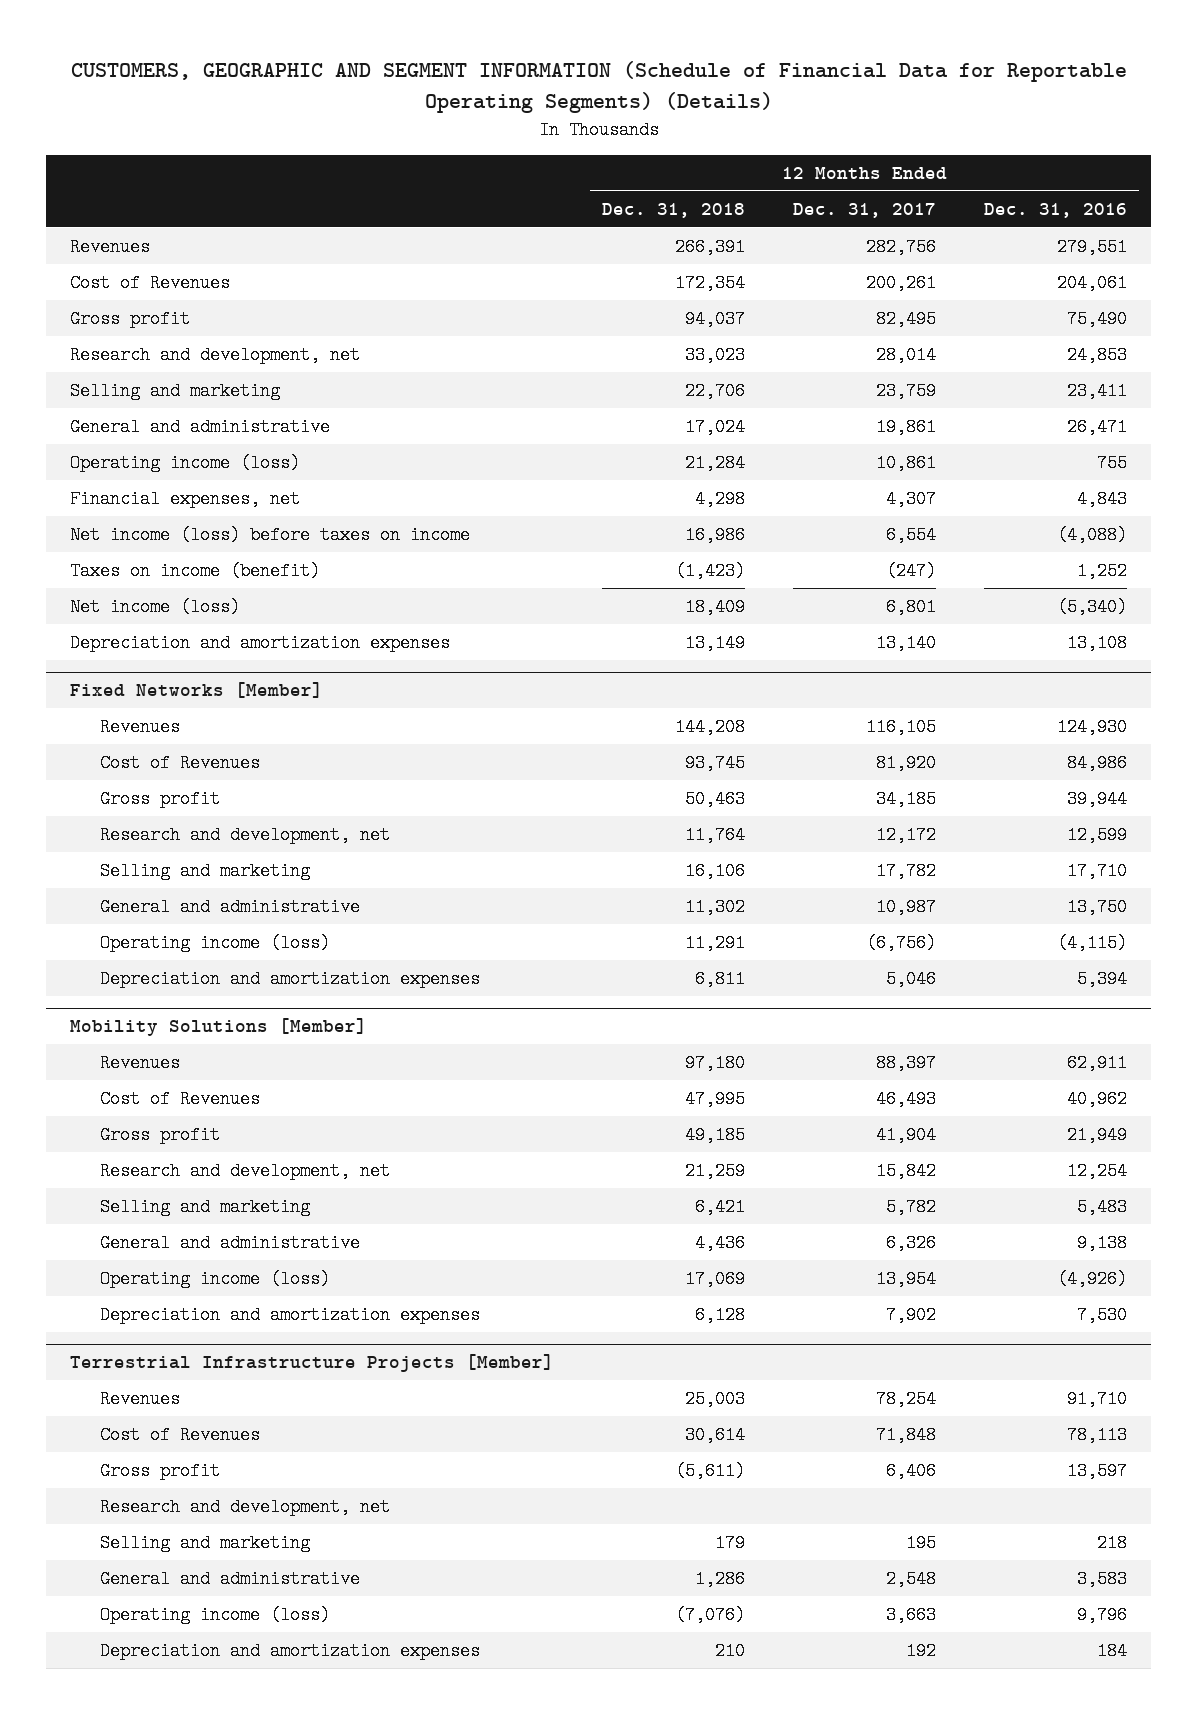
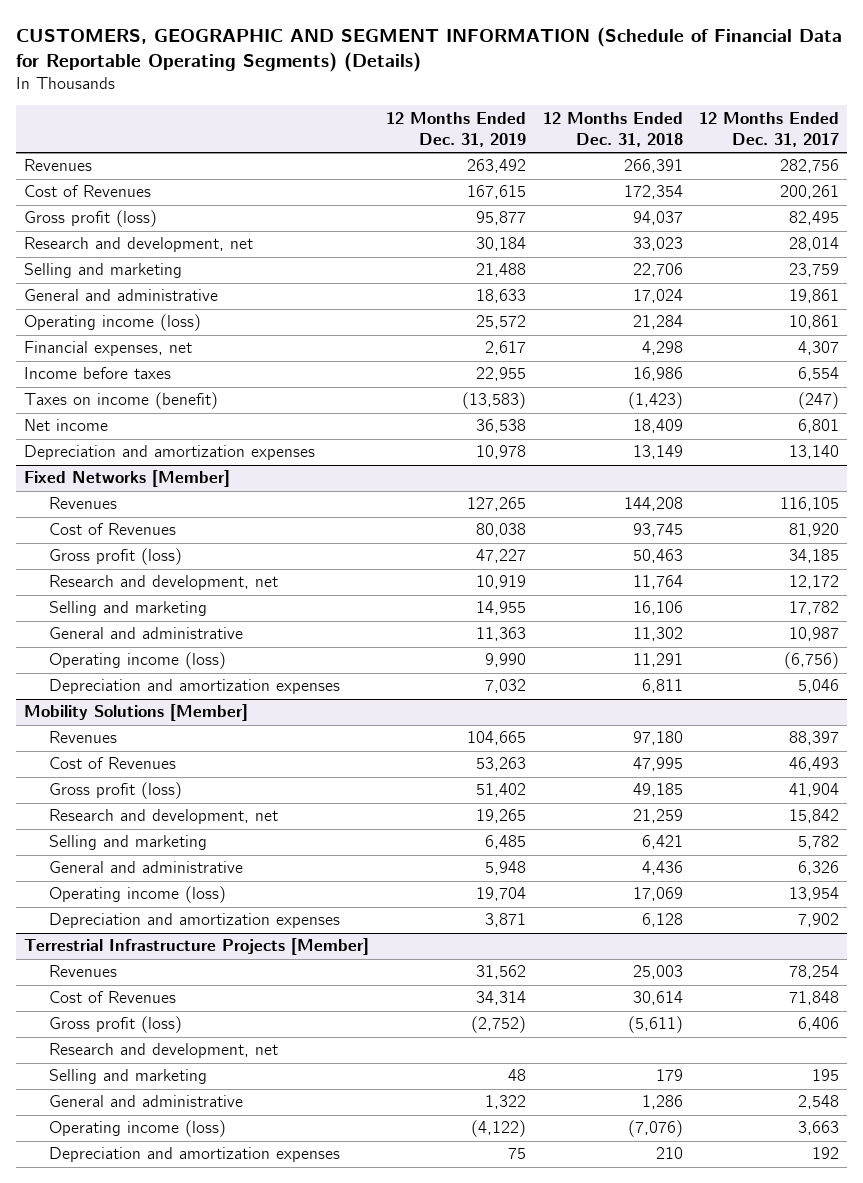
[984,203,1128,219] Dec. 31, 2016 -> none
none -> [385,111,526,147] 12 Months Ended Dec. 31, 2019
[70,310,191,329] Gross profit -> [24,210,158,228] Gross profit (loss)
[70,526,471,545] Net income (loss) before taxes on income -> [24,367,172,380] Income before taxes
[70,598,241,617] Net income (loss) -> [24,419,109,432] Net income
[99,790,220,809] Gross profit -> [48,548,182,566] Gross profit (loss)
[99,1126,220,1145] Gross profit -> [48,782,182,800] Gross profit (loss)
[99,1462,220,1481] Gross profit -> [48,1016,182,1034] Gross profit (loss)

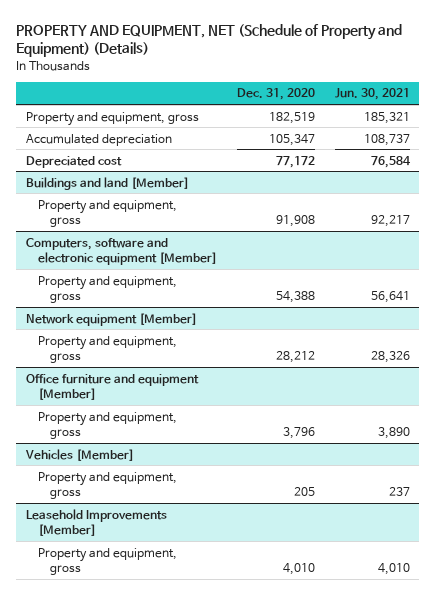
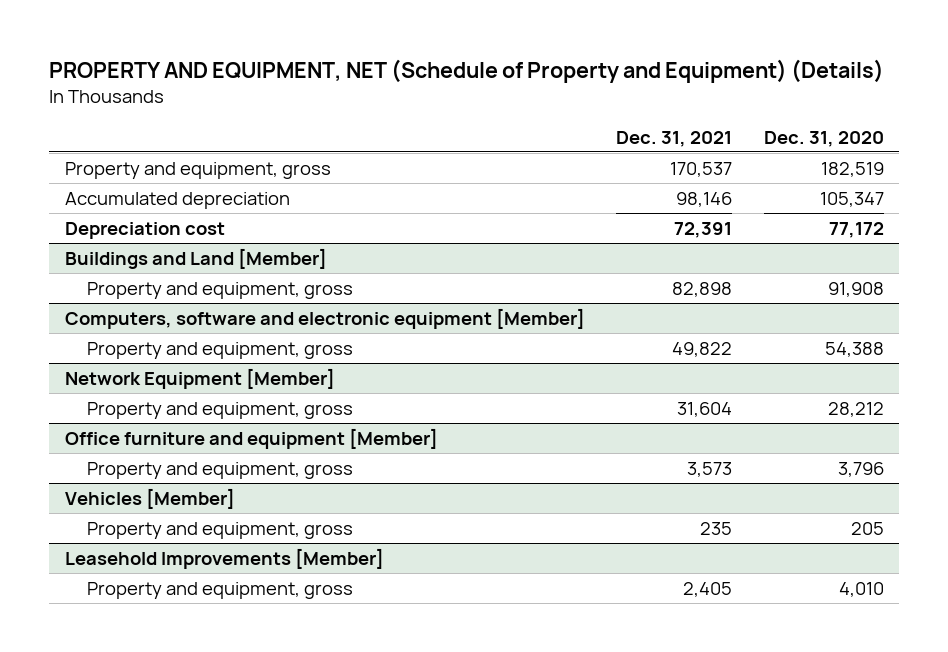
[334,88,410,101] Jun. 30, 2021 -> none
none -> [616,130,733,147] Dec. 31, 2021
[25,155,122,168] Depreciated cost -> [64,221,225,239] Depreciation cost
[25,176,189,190] Buildings and land [Member] -> [64,247,327,269] Buildings and Land [Member]
[25,312,197,326] Network equipment [Member] -> [64,367,335,389] Network Equipment [Member]

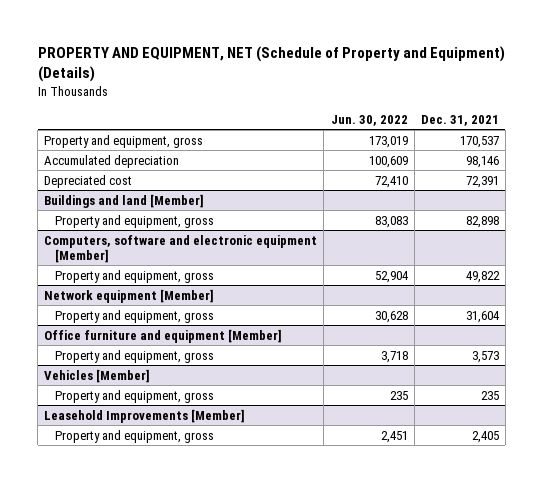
[763,130,884,147] Dec. 31, 2020 -> none
none -> [330,114,408,126] Jun. 30, 2022
[64,221,225,239] Depreciation cost -> [44,174,133,188] Depreciated cost
[64,247,327,269] Buildings and Land [Member] -> [44,193,205,208] Buildings and land [Member]
[64,367,335,389] Network Equipment [Member] -> [44,288,215,303] Network equipment [Member]

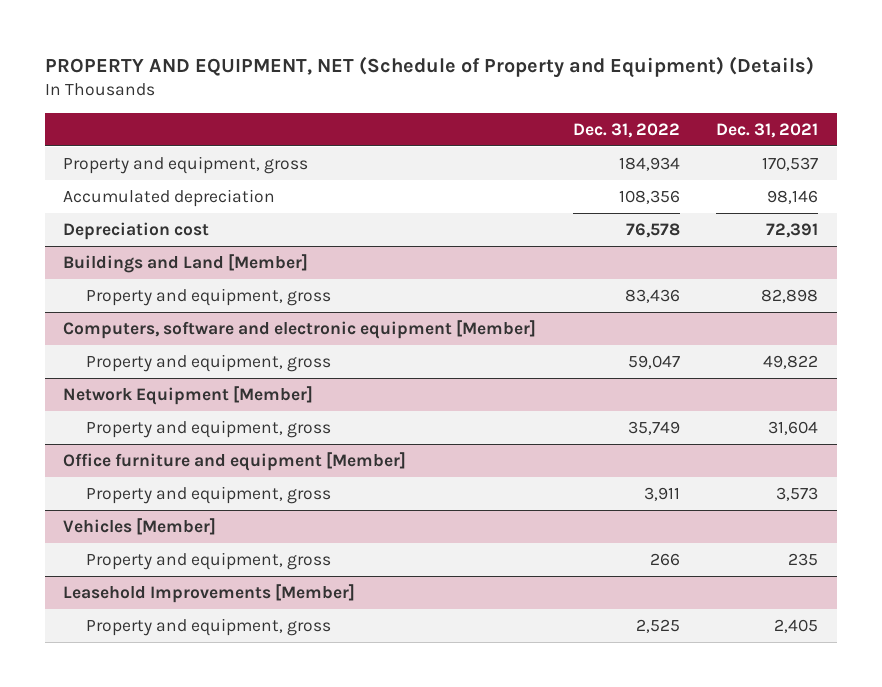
[330,114,408,126] Jun. 30, 2022 -> none
none -> [572,122,680,138] Dec. 31, 2022
[44,174,133,188] Depreciated cost -> [63,221,210,240] Depreciation cost
[44,193,205,208] Buildings and land [Member] -> [63,253,309,273] Buildings and Land [Member]
[44,288,215,303] Network equipment [Member] -> [63,385,314,405] Network Equipment [Member]

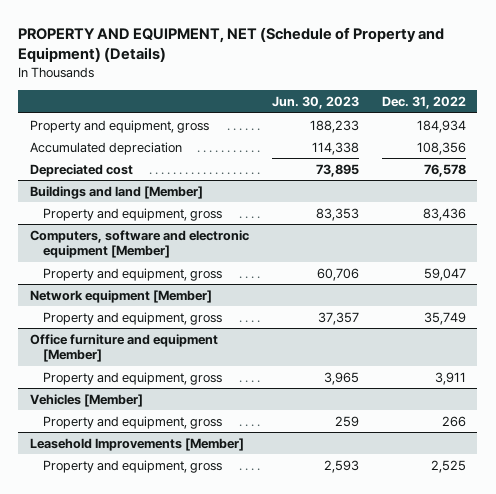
[716,122,819,138] Dec. 31, 2021 -> none
none -> [271,96,359,110] Jun. 30, 2023
[63,221,210,240] Depreciation cost -> [29,163,133,177] Depreciated cost
[63,253,309,273] Buildings and Land [Member] -> [29,185,203,199] Buildings and land [Member]
[63,385,314,405] Network Equipment [Member] -> [29,289,212,303] Network equipment [Member]

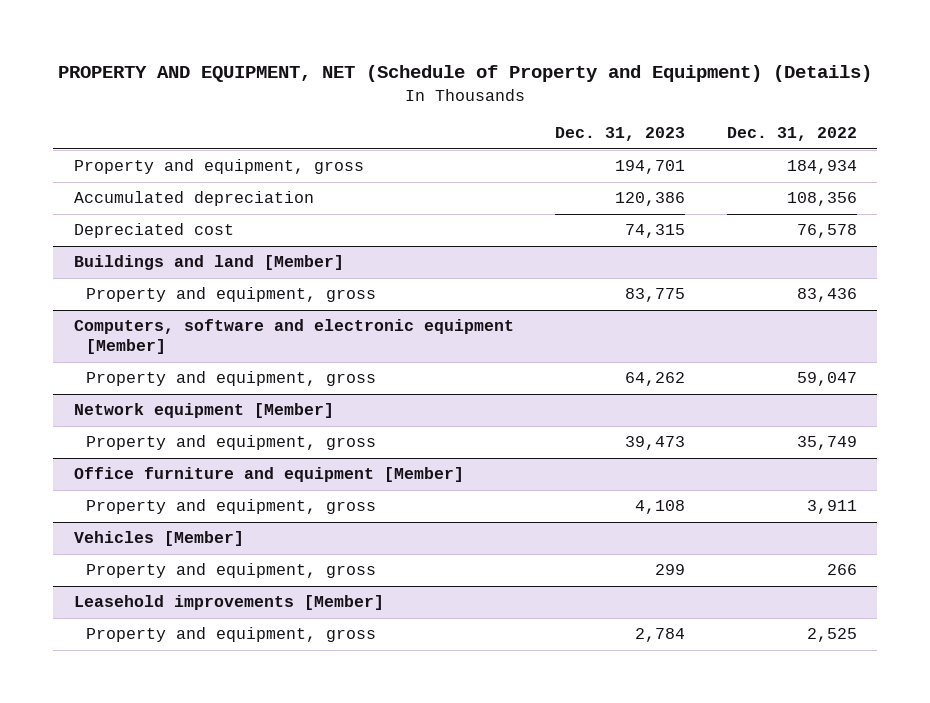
[271,96,359,110] Jun. 30, 2023 -> none
none -> [555,127,686,142] Dec. 31, 2023
[29,437,244,451] Leasehold Improvements [Member] -> [73,595,384,611] Leasehold improvements [Member]

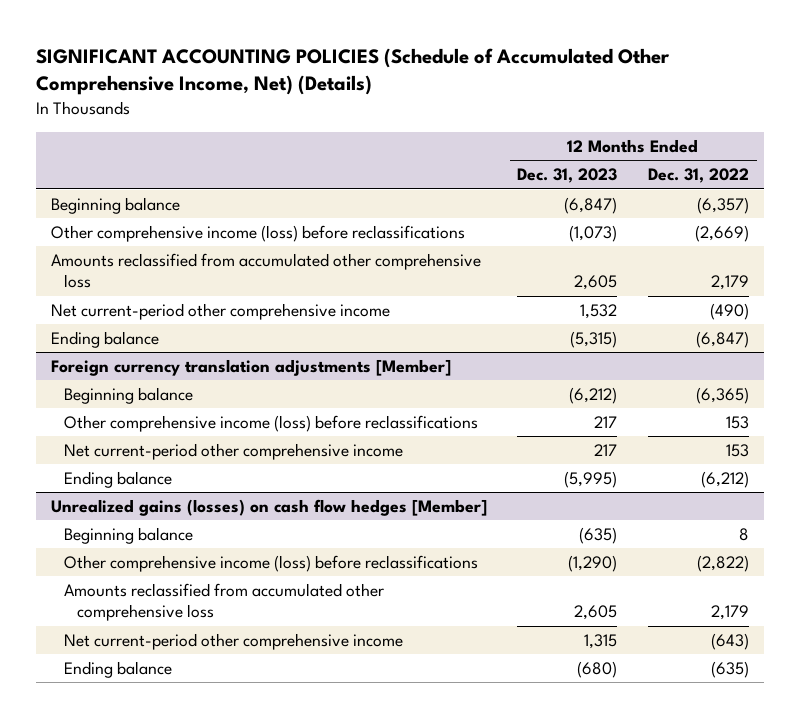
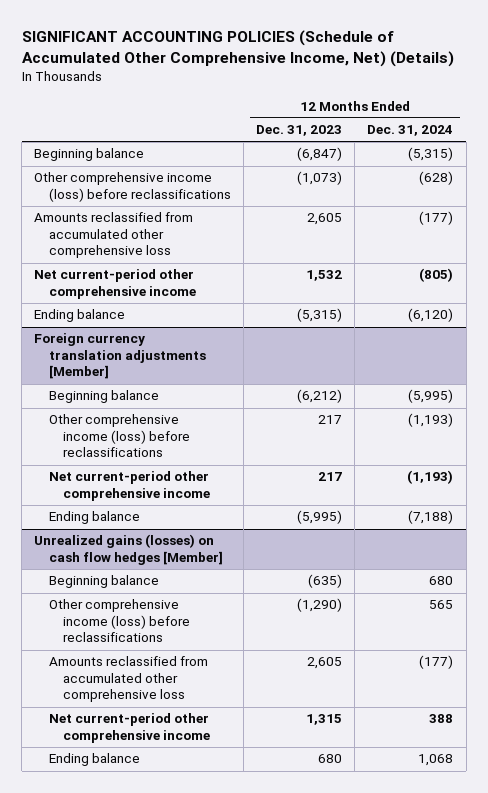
[647,168,749,184] Dec. 31, 2022 -> none
none -> [367,125,454,137] Dec. 31, 2024
[577,661,618,679] (680) -> [318,754,343,764] 680

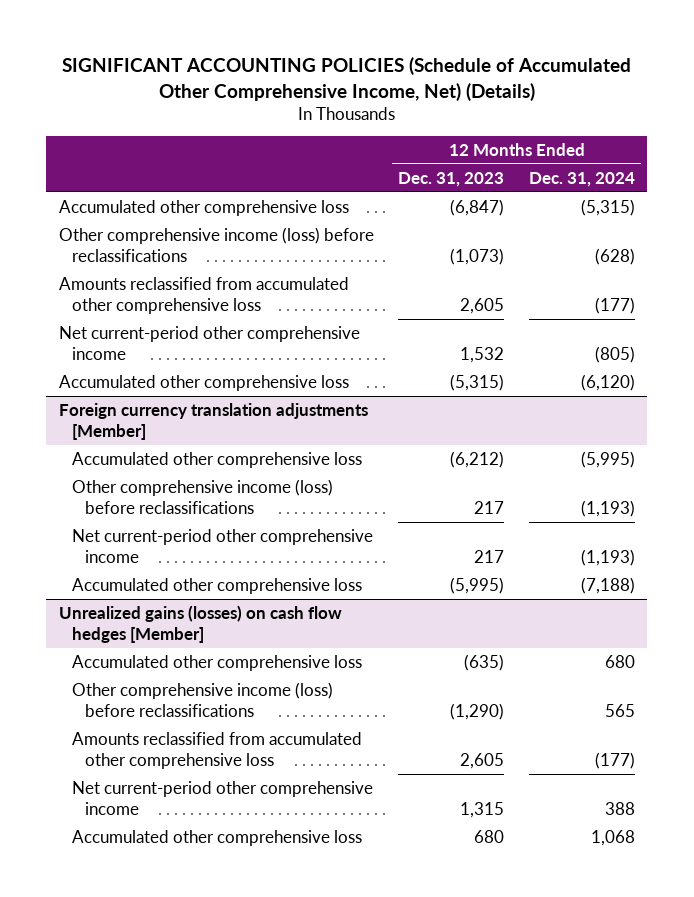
[34,148,145,162] Beginning balance -> [58,199,349,216] Accumulated other comprehensive loss
[34,309,126,323] Ending balance -> [58,374,349,391] Accumulated other comprehensive loss
[48,390,159,404] Beginning balance -> [71,451,362,468] Accumulated other comprehensive loss
[48,511,140,525] Ending balance -> [71,577,362,594] Accumulated other comprehensive loss
[48,575,159,589] Beginning balance -> [71,654,362,671] Accumulated other comprehensive loss
[48,753,140,767] Ending balance -> [71,829,362,846] Accumulated other comprehensive loss

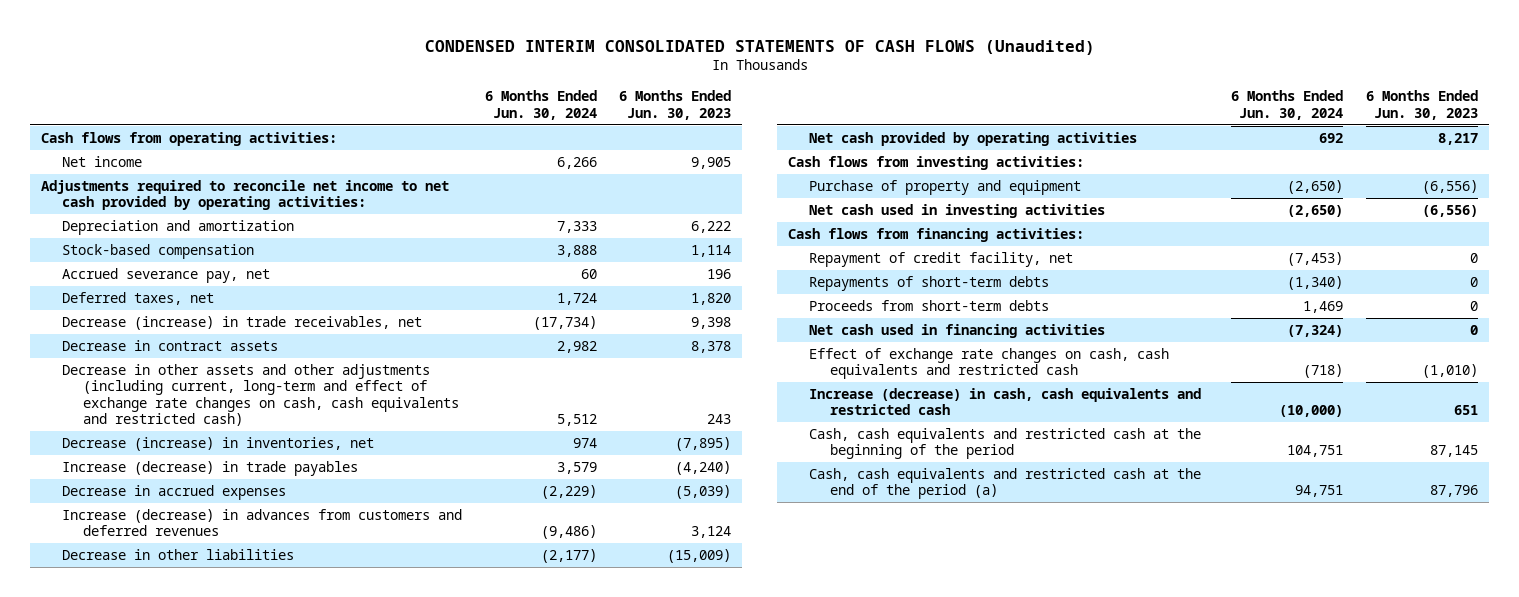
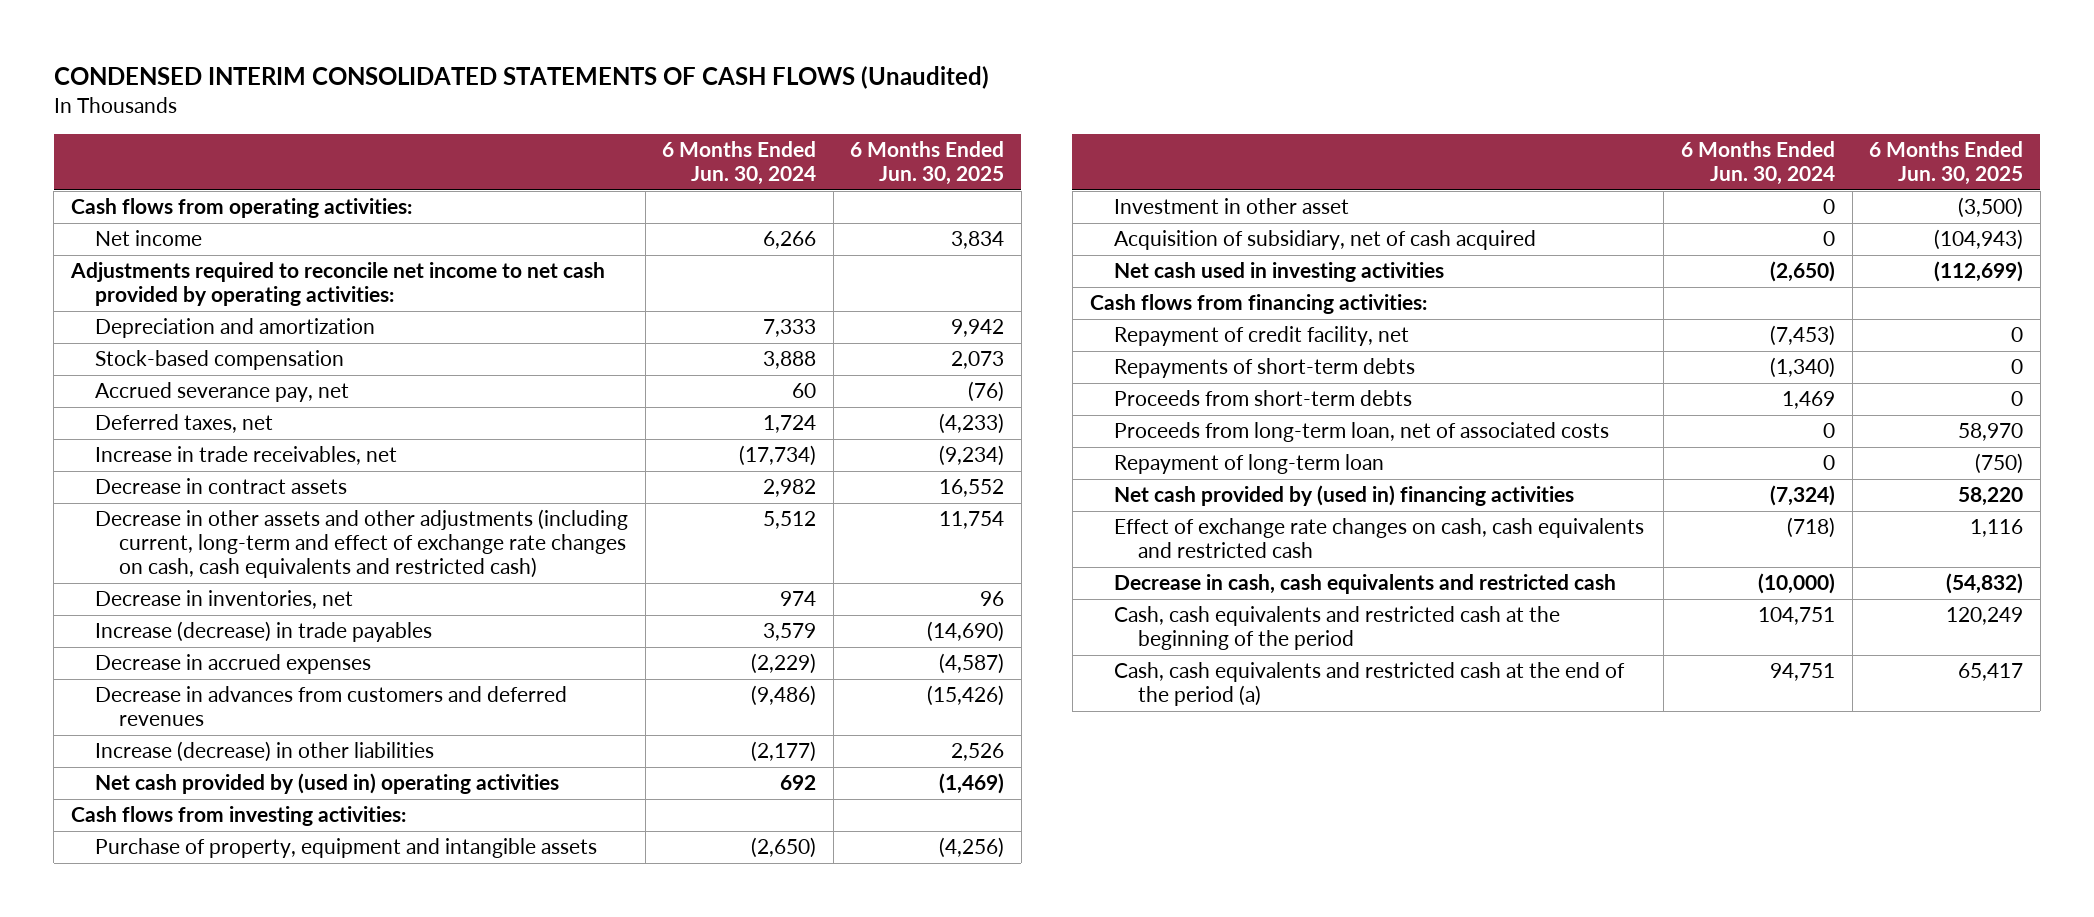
[619,90,732,120] 6 Months Ended Jun. 30, 2023 -> none
none -> [850,141,1005,185] 6 Months Ended Jun. 30, 2025
[62,315,423,330] Decrease (increase) in trade receivables, net -> [95,446,398,466] Increase in trade receivables, net
[62,436,375,451] Decrease (increase) in inventories, net -> [95,590,354,610] Decrease in inventories, net
[62,508,463,537] Increase (decrease) in advances from customers and deferred revenues -> [95,686,568,727] Decrease in advances from customers and deferred revenues
[62,548,295,560] Decrease in other liabilities -> [95,741,435,763] Increase (decrease) in other liabilities
[809,131,1138,146] Net cash provided by operating activities -> [95,773,560,795] Net cash provided by (used in) operating activities
[809,179,1082,195] Purchase of property and equipment -> [95,838,598,859] Purchase of property, equipment and intangible assets
none -> [1113,198,1349,215] Investment in other asset
none -> [1113,230,1536,251] Acquisition of subsidiary, net of cash acquired
none -> [1113,422,1609,443] Proceeds from long-term loan, net of associated costs
none -> [1113,454,1384,475] Repayment of long-term loan
[809,323,1106,338] Net cash used in financing activities -> [1113,485,1574,507] Net cash provided by (used in) financing activities
[809,387,1202,416] Increase (decrease) in cash, cash equivalents and restricted cash -> [1113,574,1616,595] Decrease in cash, cash equivalents and restricted cash

